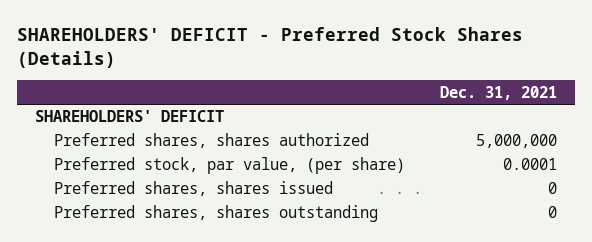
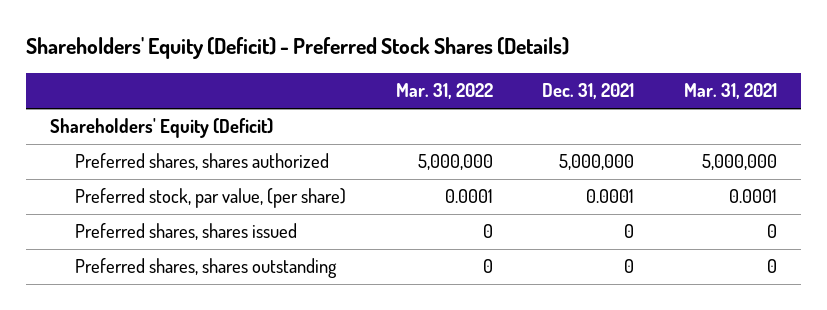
[17,27,524,68] SHAREHOLDERS' DEFICIT - Preferred Stock Shares (Details) -> [25,37,569,60] Shareholders' Equity (Deficit) - Preferred Stock Shares (Details)
none -> [395,83,493,100] Mar. 31, 2022
none -> [683,83,777,100] Mar. 31, 2021
[35,110,225,123] SHAREHOLDERS' DEFICIT -> [50,118,274,139] Shareholders' Equity (Deficit)

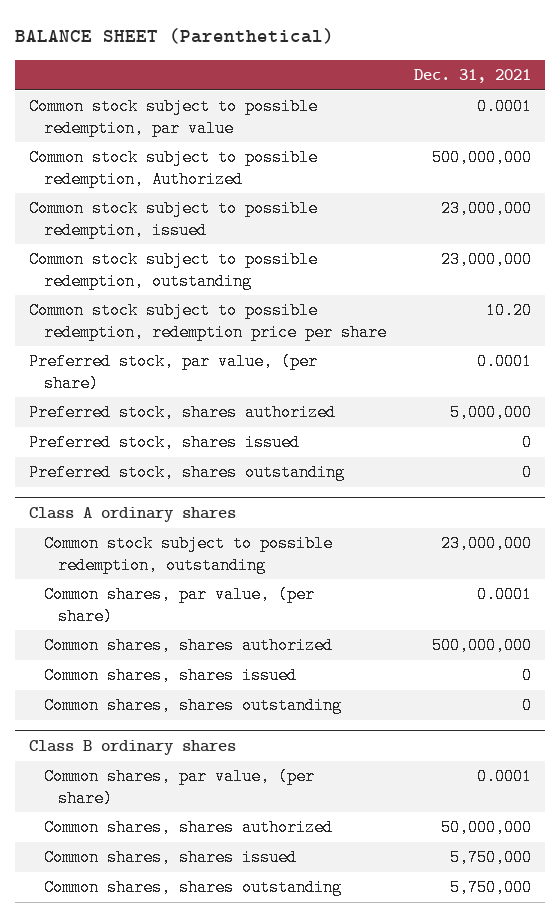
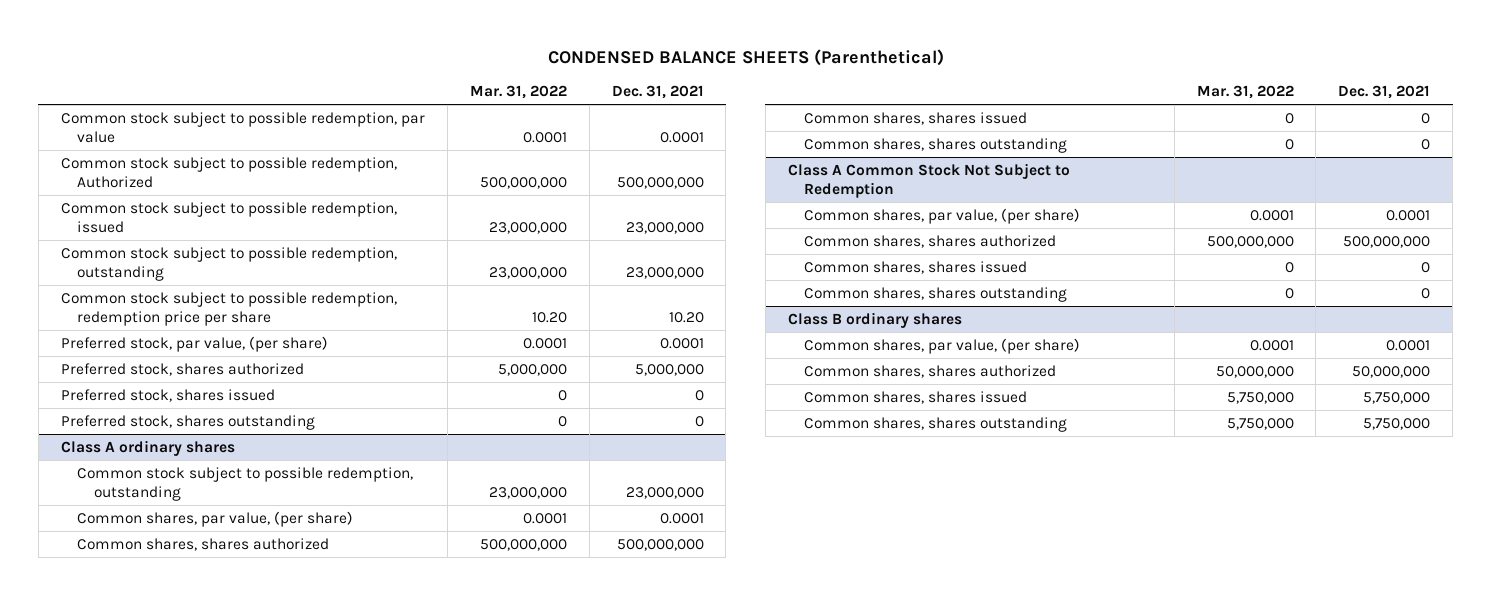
[14,28,334,45] BALANCE SHEET (Parenthetical) -> [547,48,944,66] CONDENSED BALANCE SHEETS (Parenthetical)
none -> [469,85,567,100] Mar. 31, 2022
none -> [787,162,1070,198] Class A Common Stock Not Subject to Redemption
none -> [804,207,1081,224] Common shares, par value, (per share)
none -> [804,234,1057,248] Common shares, shares authorized
none -> [804,260,1028,274] Common shares, shares issued
none -> [804,286,1068,302] Common shares, shares outstanding

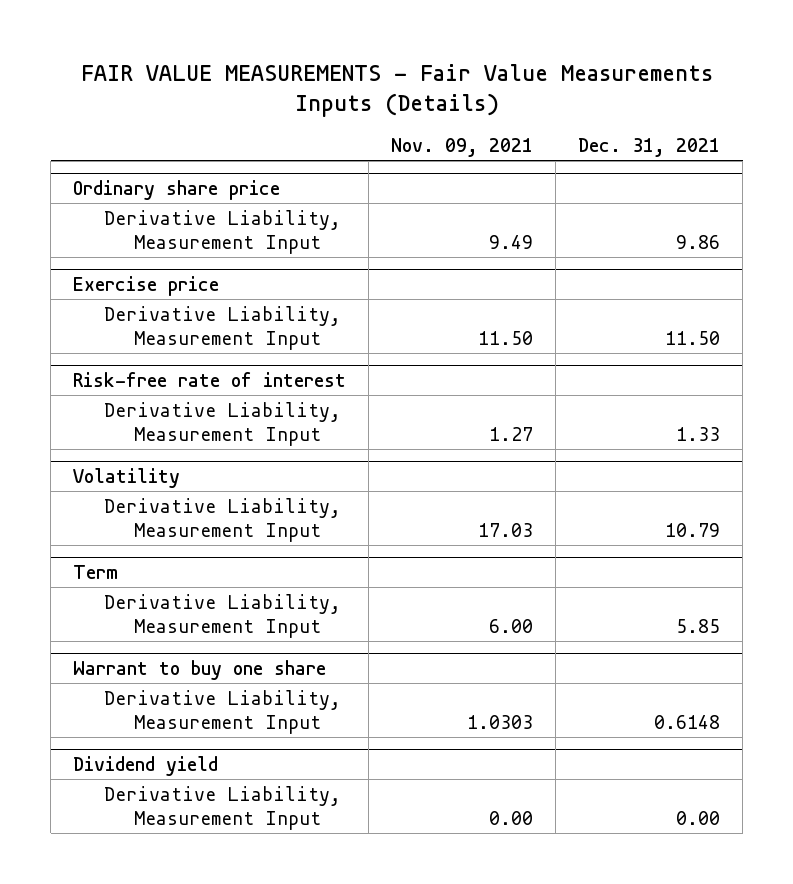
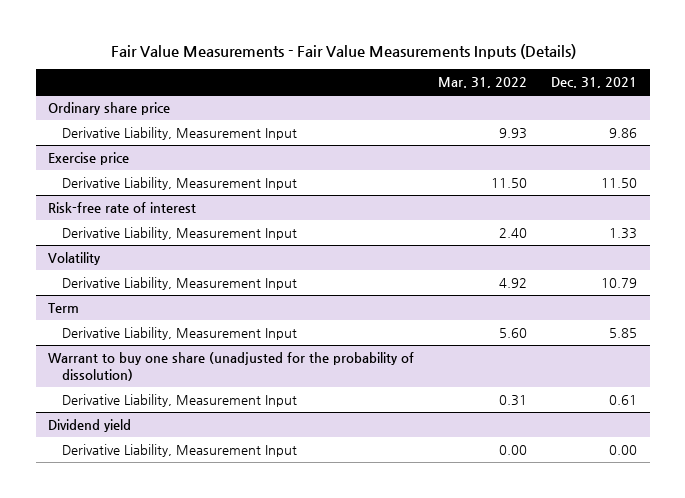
[80,63,713,117] FAIR VALUE MEASUREMENTS - Fair Value Measurements Inputs (Details) -> [110,44,576,60] Fair Value Measurements - Fair Value Measurements Inputs (Details)
[391,137,534,157] Nov. 09, 2021 -> none
none -> [438,77,528,89] Mar. 31, 2022
[73,659,327,680] Warrant to buy one share -> [47,352,414,381] Warrant to buy one share (unadjusted for the probability of dissolution)
[654,714,721,729] 0.6148 -> [609,395,638,406] 0.61

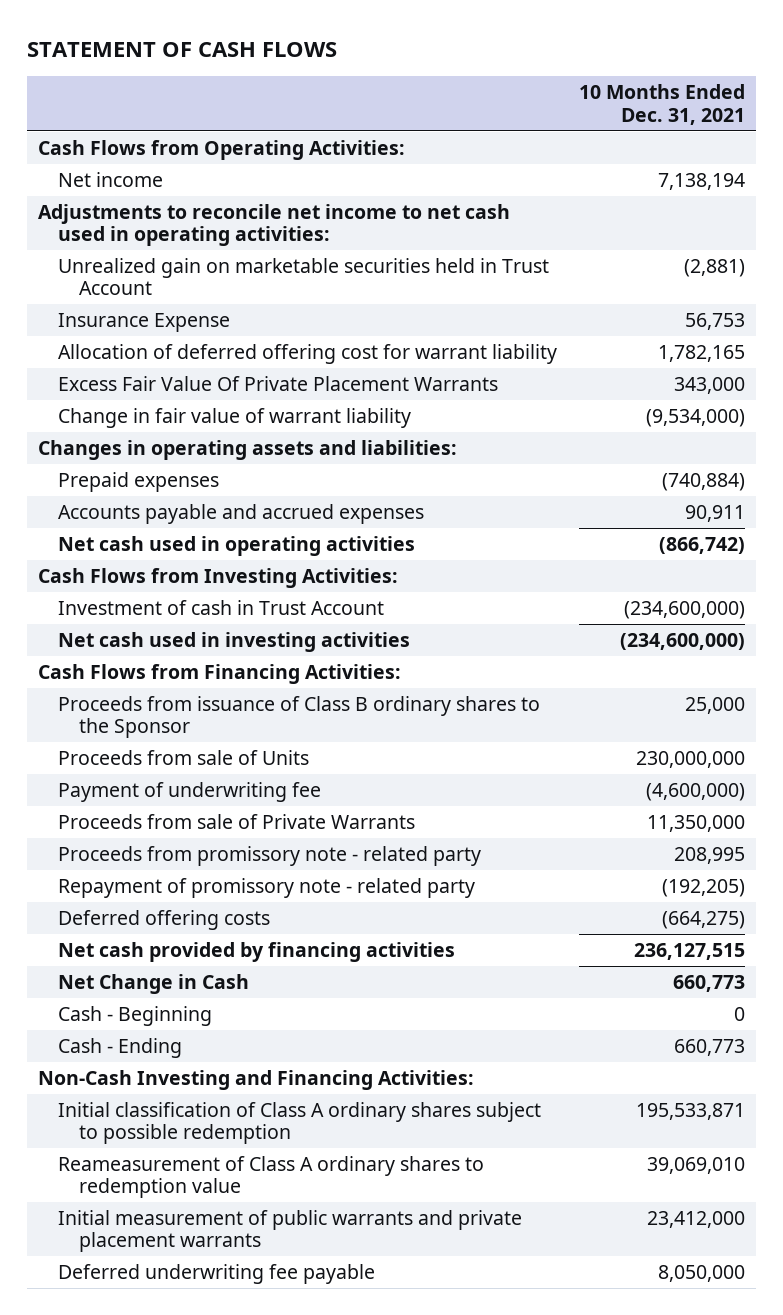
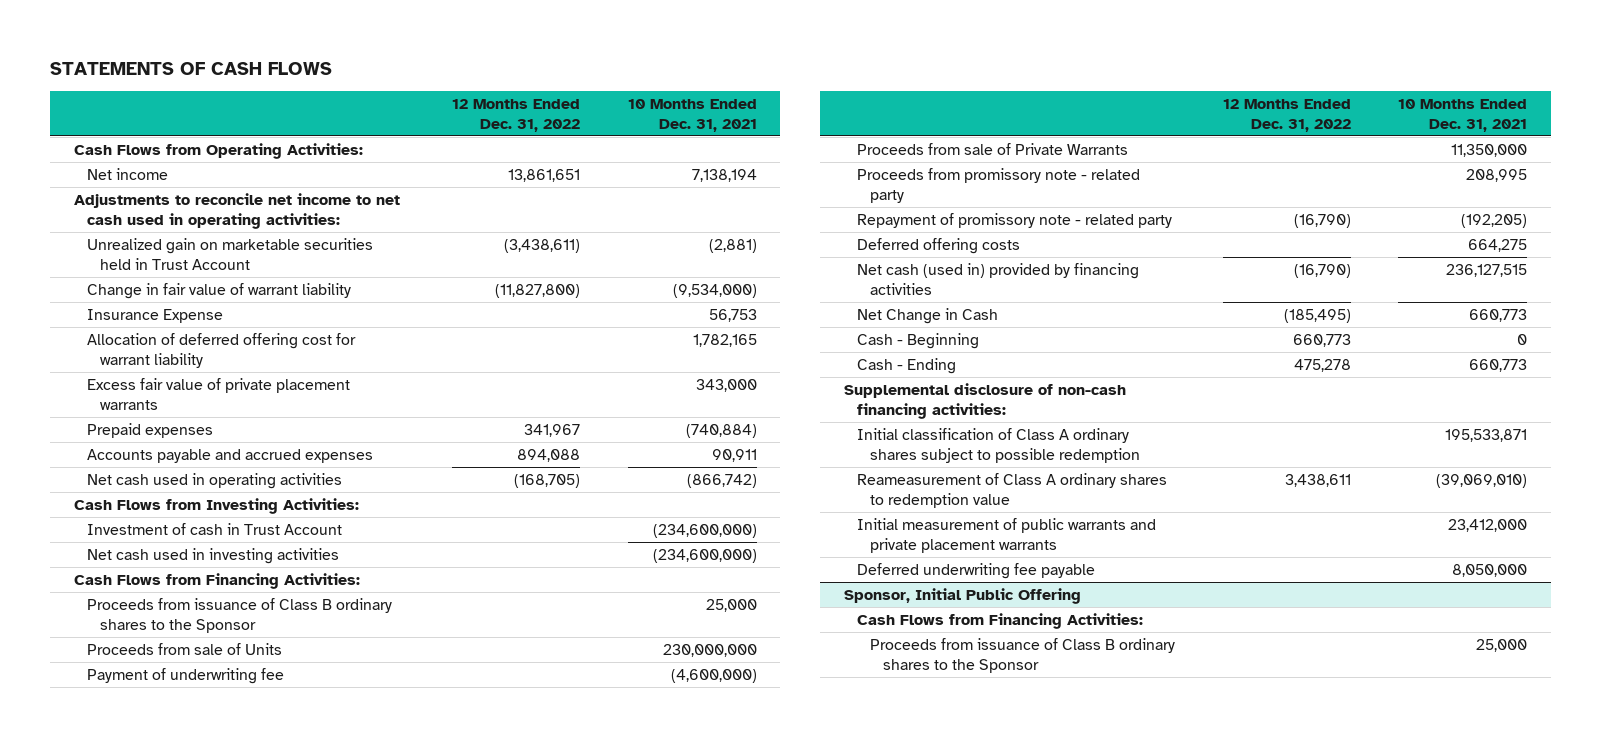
[26,41,337,57] STATEMENT OF CASH FLOWS -> [49,61,332,75] STATEMENTS OF CASH FLOWS
none -> [452,98,581,132] 12 Months Ended Dec. 31, 2022
[58,408,412,429] Change in fair value of warrant liability -> [86,282,351,299] Change in fair value of warrant liability
[37,440,457,461] Changes in operating assets and liabilities: -> none
[58,376,499,392] Excess Fair Value Of Private Placement Warrants -> [86,377,350,410] Excess fair value of private placement warrants
[662,911,746,930] (664,275) -> [1468,238,1528,252] 664,275
[58,942,456,963] Net cash provided by financing activities -> [857,262,1140,295] Net cash (used in) provided by financing activities
[37,1070,474,1091] Non-Cash Investing and Financing Activities: -> [844,382,1127,419] Supplemental disclosure of non-cash financing activities:
[647,1157,746,1175] 39,069,010 -> [1436,473,1528,488] (39,069,010)
none -> [844,587,1082,604] Sponsor, Initial Public Offering
none -> [857,612,1144,629] Cash Flows from Financing Activities:
none -> [870,637,1176,673] Proceeds from issuance of Class B ordinary shares to the Sponsor

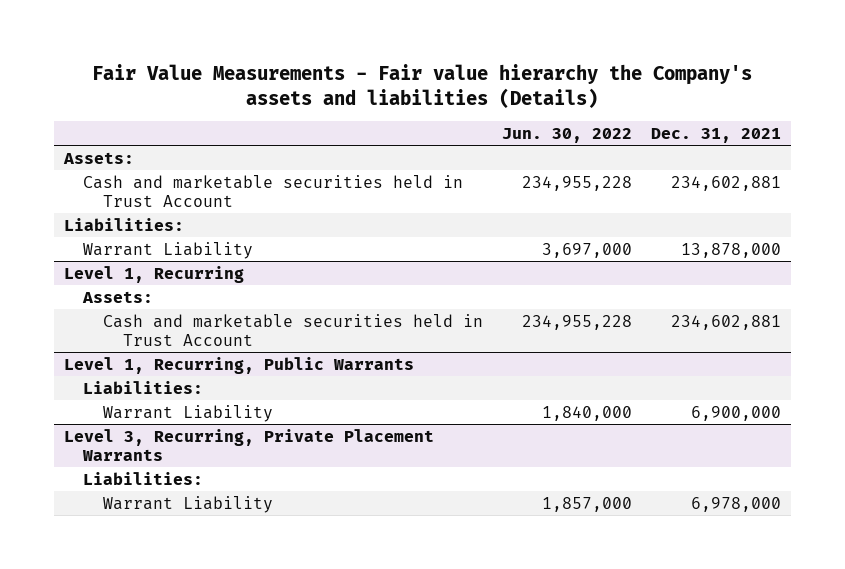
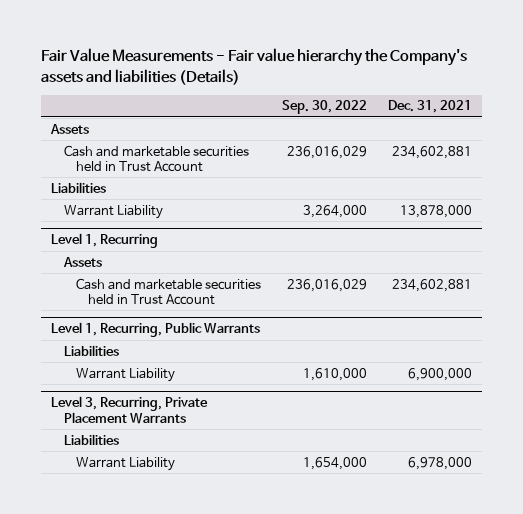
[502,127,633,143] Jun. 30, 2022 -> none
none -> [281,100,367,115] Sep. 30, 2022
[62,151,134,164] Assets: -> [50,123,90,134] Assets
[63,217,184,231] Liabilities: -> [51,181,107,193] Liabilities
[82,290,154,303] Assets: -> [62,256,102,267] Assets
[83,380,204,394] Liabilities: -> [63,344,119,356] Liabilities
[83,471,204,485] Liabilities: -> [63,433,119,445] Liabilities

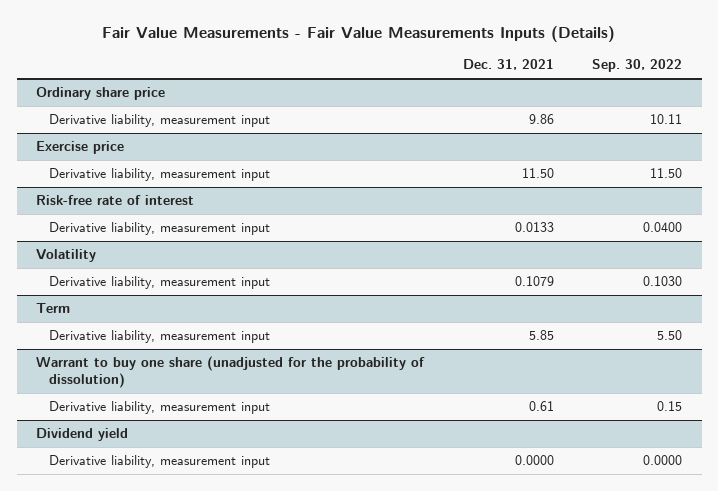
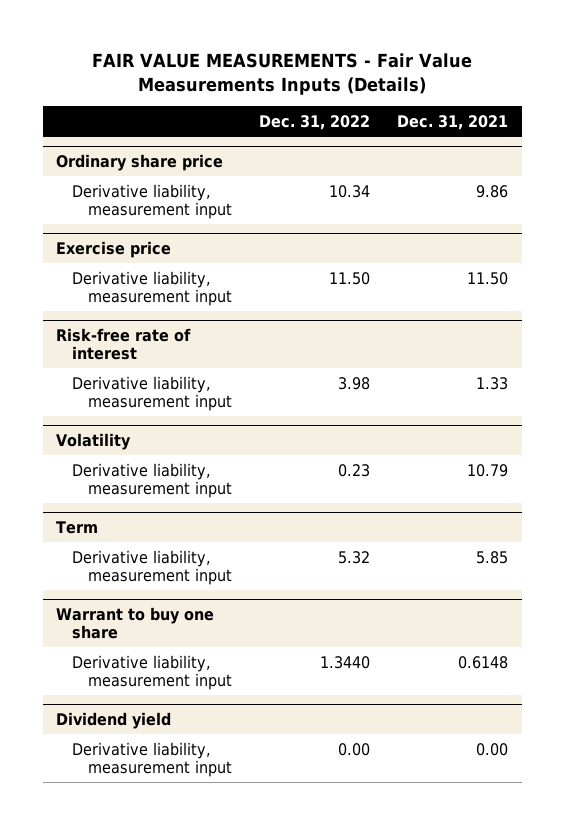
[102,25,616,42] Fair Value Measurements - Fair Value Measurements Inputs (Details) -> [92,52,473,95] FAIR VALUE MEASUREMENTS - Fair Value Measurements Inputs (Details)
[592,59,683,73] Sep. 30, 2022 -> none
none -> [259,114,371,130] Dec. 31, 2022
[514,222,554,233] 0.0133 -> [476,376,509,390] 1.33
[514,276,554,287] 0.1079 -> [467,463,509,477] 10.79
[36,356,426,388] Warrant to buy one share (unadjusted for the probability of dissolution) -> [56,606,215,640] Warrant to buy one share
[528,401,554,412] 0.61 -> [458,655,509,669] 0.6148
[514,455,554,466] 0.0000 -> [476,742,509,756] 0.00

